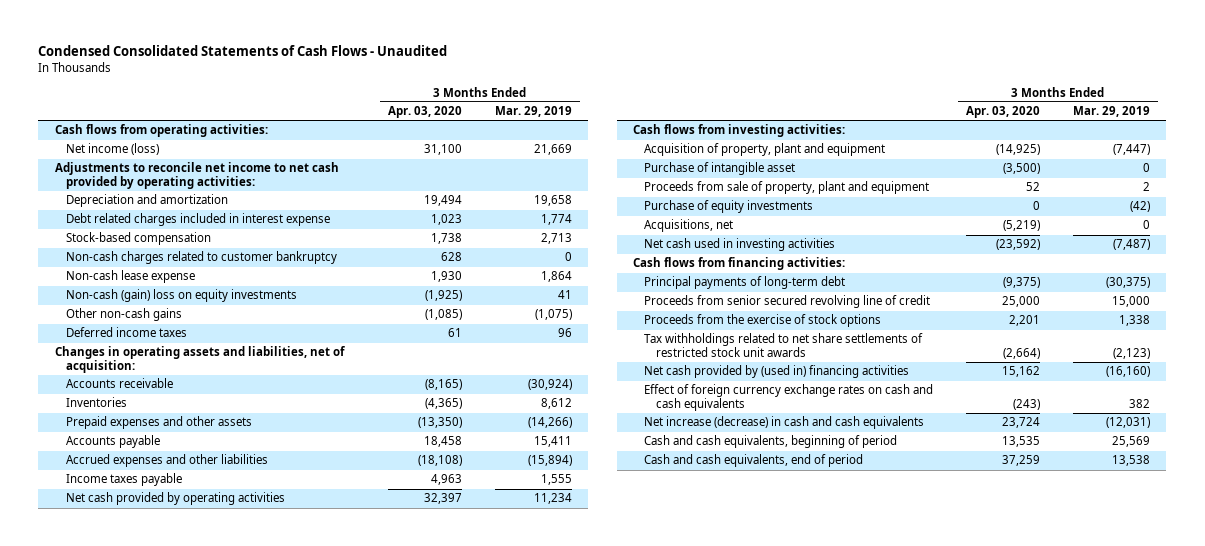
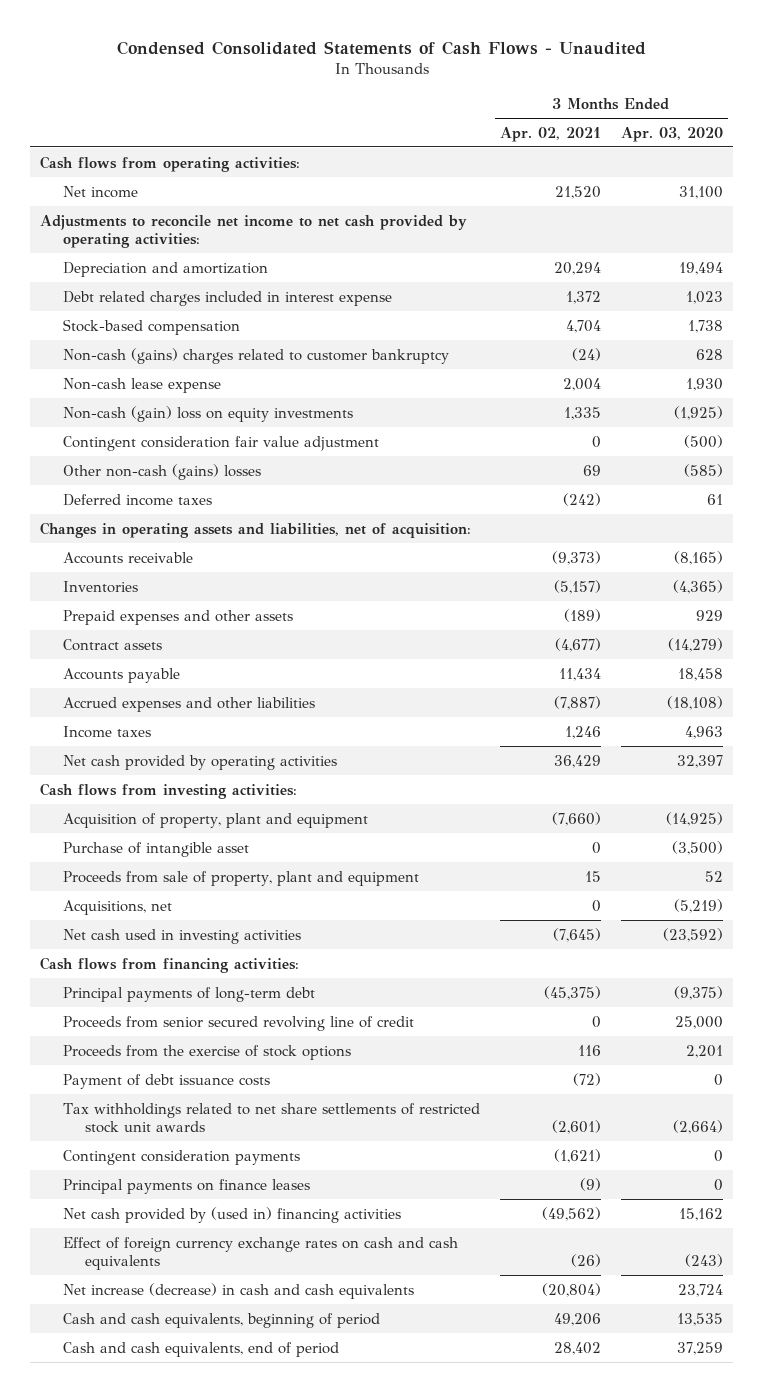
[494,106,572,118] Mar. 29, 2019 -> none
none -> [499,126,601,142] Apr. 02, 2021
[66,143,160,156] Net income (loss) -> [62,185,138,198] Net income
[66,251,338,265] Non-cash charges related to customer bankruptcy -> [62,347,449,364] Non-cash (gains) charges related to customer bankruptcy
none -> [62,435,379,451] Contingent consideration fair value adjustment
[66,308,183,322] Other non-cash gains -> [62,463,261,480] Other non-cash (gains) losses
[424,309,462,321] (1,085) -> [683,463,723,477] (585)
[417,417,462,429] (13,350) -> [695,609,723,621] 929
none -> [62,638,162,651] Contract assets
[66,473,183,487] Income taxes payable -> [62,725,151,738] Income taxes
[644,200,814,214] Purchase of equity investments -> none
none -> [62,1073,270,1089] Payment of debt issuance costs
none -> [62,1149,300,1165] Contingent consideration payments
none -> [62,1178,310,1194] Principal payments on finance leases

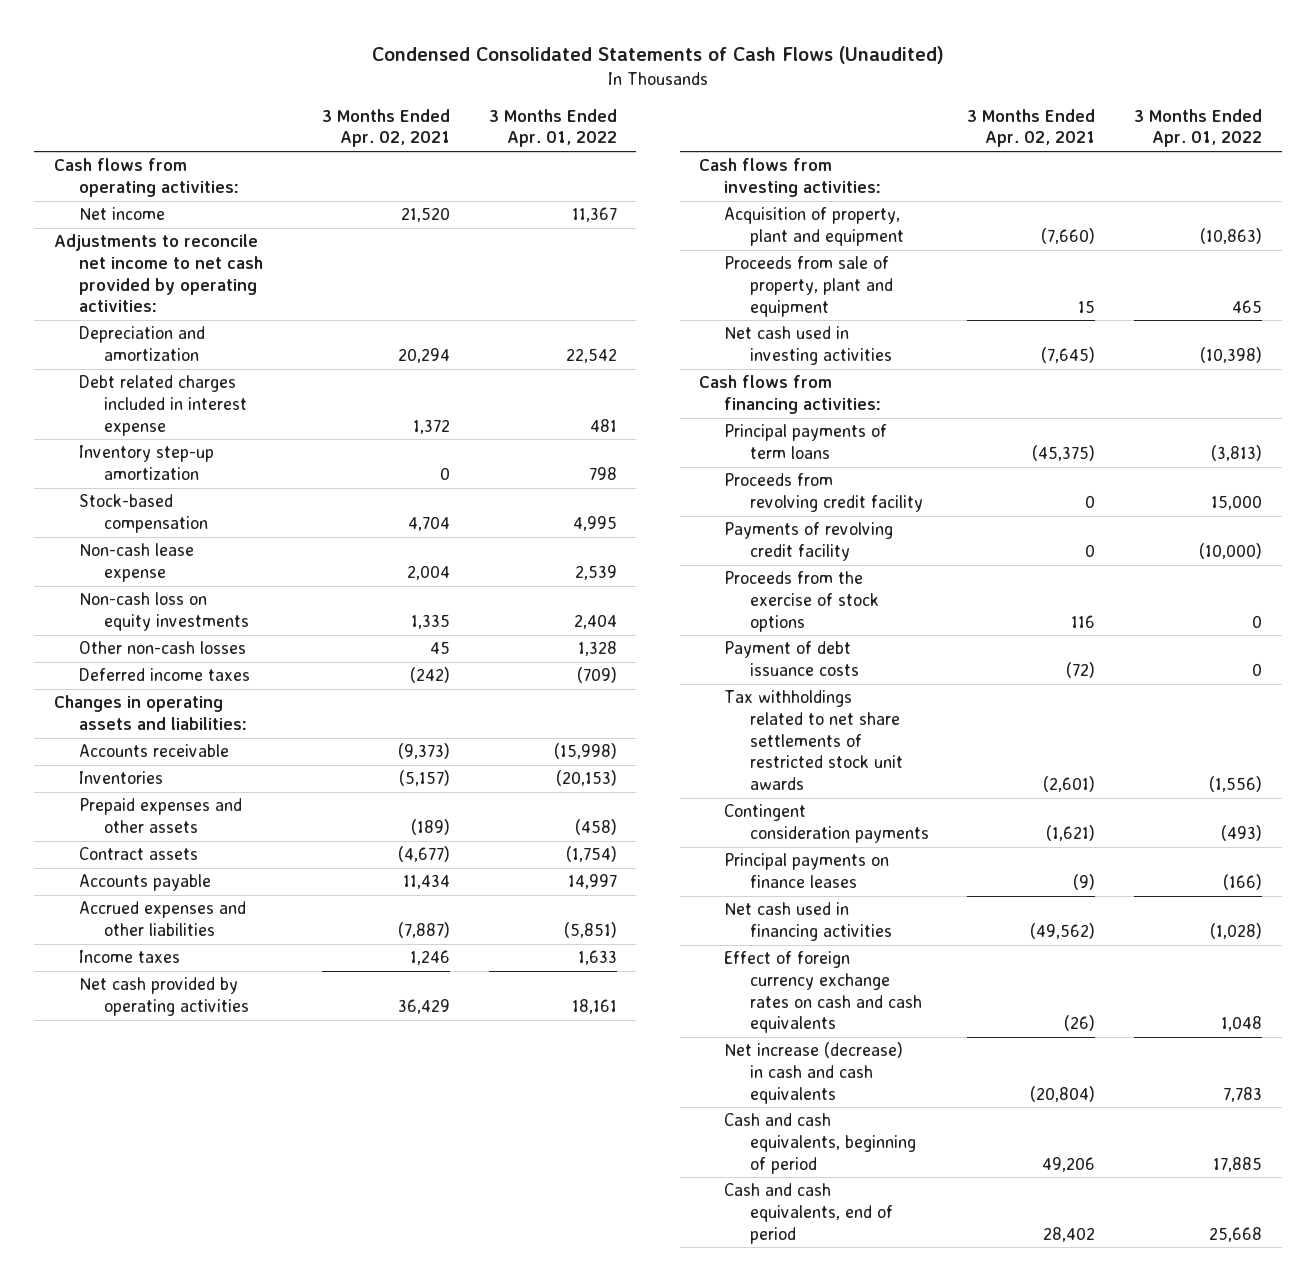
[116,40,646,55] Condensed Consolidated Statements of Cash Flows - Unaudited -> [372,46,945,65] Condensed Consolidated Statements of Cash Flows (Unaudited)
[620,126,723,142] Apr. 03, 2020 -> none
none -> [488,108,617,148] 3 Months Ended Apr. 01, 2022
none -> [79,445,215,481] Inventory step-up amortization
[62,347,449,364] Non-cash (gains) charges related to customer bankruptcy -> none
[62,435,379,451] Contingent consideration fair value adjustment -> none
[62,405,353,422] Non-cash (gain) loss on equity investments -> [79,592,250,632] Non-cash loss on equity investments
[62,463,261,480] Other non-cash (gains) losses -> [79,641,247,655] Other non-cash losses
[582,464,601,476] 69 -> [430,641,451,655] 45
[40,521,472,538] Changes in operating assets and liabilities, net of acquisition: -> [53,695,248,731] Changes in operating assets and liabilities:
[62,841,249,857] Purchase of intangible asset -> none
[62,899,172,915] Acquisitions, net -> none
[62,986,315,1002] Principal payments of long-term debt -> [724,424,888,460] Principal payments of term loans
[62,1015,414,1031] Proceeds from senior secured revolving line of credit -> [724,473,923,513] Proceeds from revolving credit facility
none -> [724,522,894,562] Payments of revolving credit facility
[62,1206,401,1223] Net cash provided by (used in) financing activities -> [724,902,892,942] Net cash used in financing activities

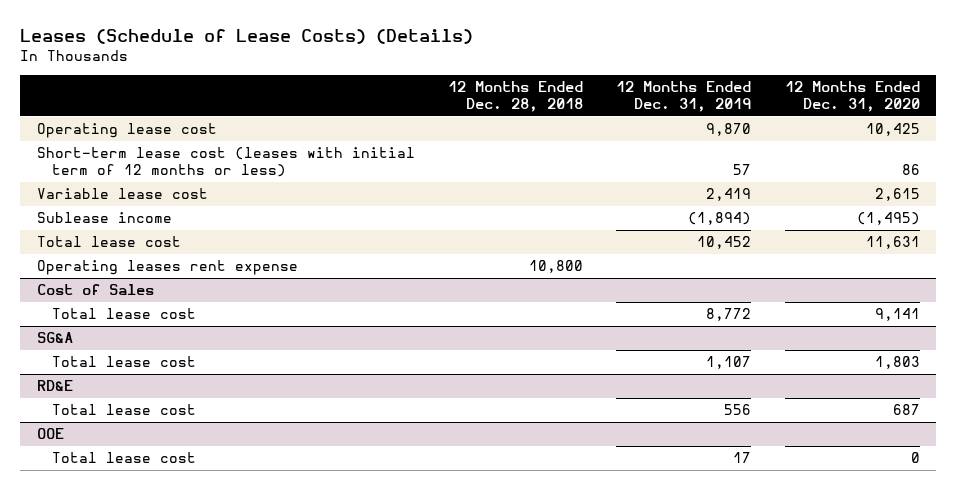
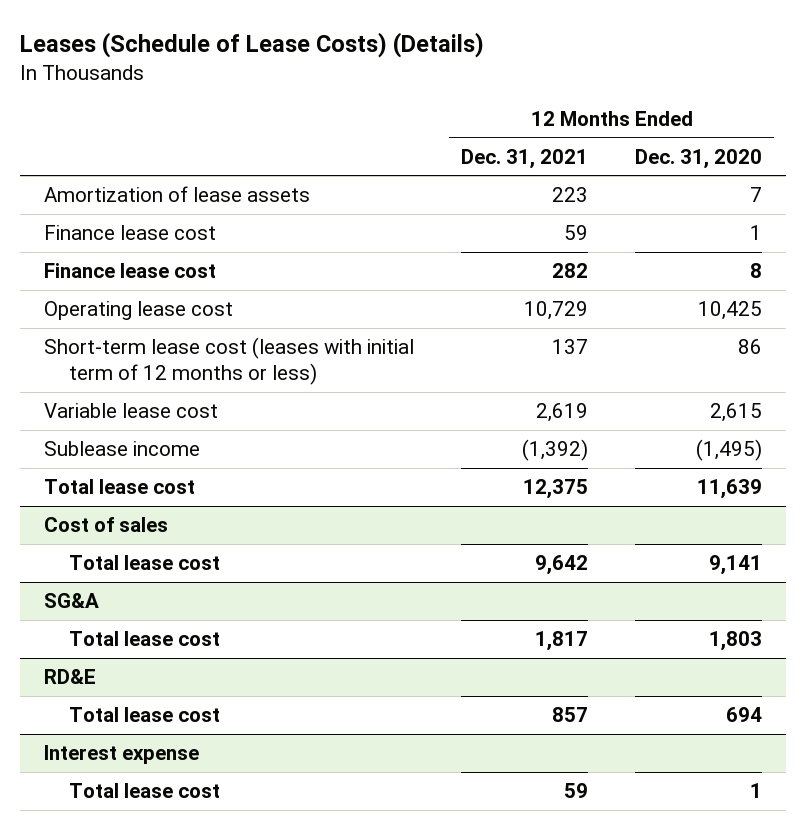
[447,81,583,113] 12 Months Ended Dec. 28, 2018 -> none
[616,81,752,113] 12 Months Ended Dec. 31, 2019 -> none
none -> [461,148,589,169] Dec. 31, 2021
none -> [43,186,310,203] Amortization of lease assets
none -> [43,225,216,241] Finance lease cost
none -> [43,263,216,279] Finance lease cost
[36,260,298,276] Operating leases rent expense -> none
[865,236,920,250] 11,631 -> [697,479,763,500] 11,639
[36,284,154,296] Cost of Sales -> [43,517,168,533] Cost of sales
[36,428,64,440] OOE -> none
[892,404,920,416] 687 -> [726,707,763,723] 694
none -> [43,745,199,765] Interest expense
[910,452,920,464] 0 -> [750,783,763,799] 1

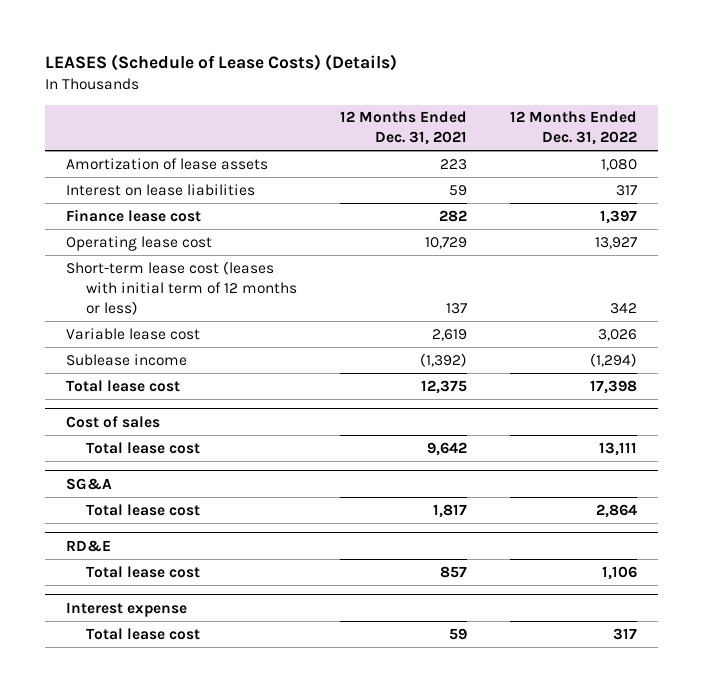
[20,32,485,59] Leases (Schedule of Lease Costs) (Details) -> [44,54,397,72] LEASES (Schedule of Lease Costs) (Details)
[635,148,763,169] Dec. 31, 2020 -> none
none -> [509,111,637,146] 12 Months Ended Dec. 31, 2022
[43,225,216,241] Finance lease cost -> [66,183,256,196] Interest on lease liabilities

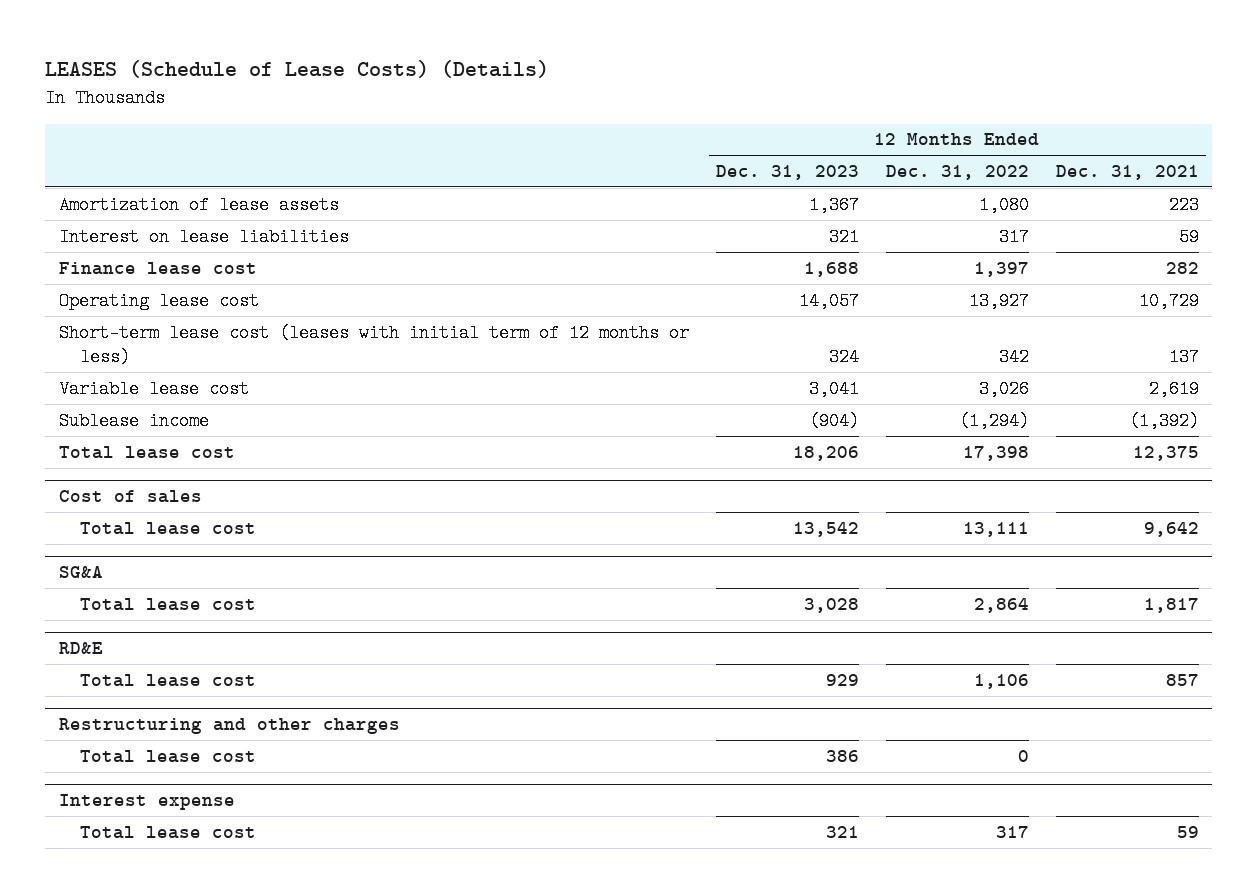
none -> [715,164,859,180] Dec. 31, 2023
none -> [58,717,400,734] Restructuring and other charges
none -> [80,749,257,763] Total lease cost

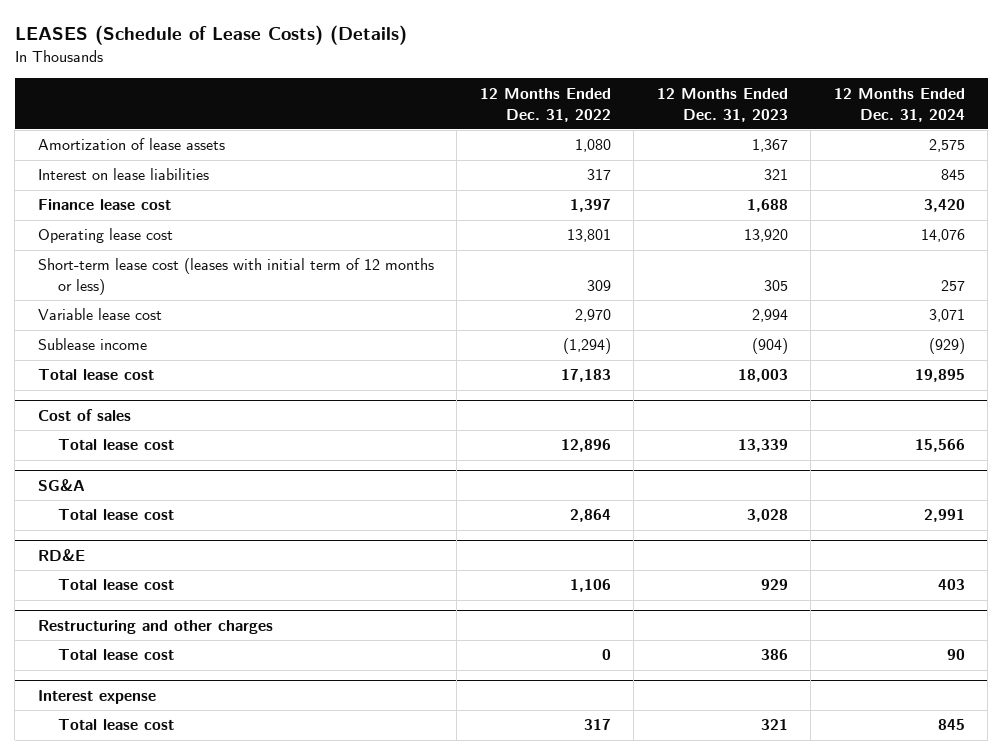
[1055,164,1199,180] Dec. 31, 2021 -> none
none -> [833,87,965,122] 12 Months Ended Dec. 31, 2024
[798,291,859,310] 14,057 -> [743,229,788,243] 13,920
[968,291,1029,310] 13,927 -> [566,229,611,243] 13,801
[828,347,859,366] 324 -> [763,280,788,292] 305
[998,347,1029,366] 342 -> [586,280,611,292] 309
[808,379,859,398] 3,041 -> [751,309,788,323] 2,994
[978,379,1029,398] 3,026 -> [574,309,611,323] 2,970
[792,445,859,461] 18,206 -> [737,369,788,383] 18,003
[962,445,1029,461] 17,398 -> [560,369,611,383] 17,183
[792,521,859,537] 13,542 -> [737,439,788,453] 13,339
[962,521,1029,537] 13,111 -> [560,439,611,453] 12,896

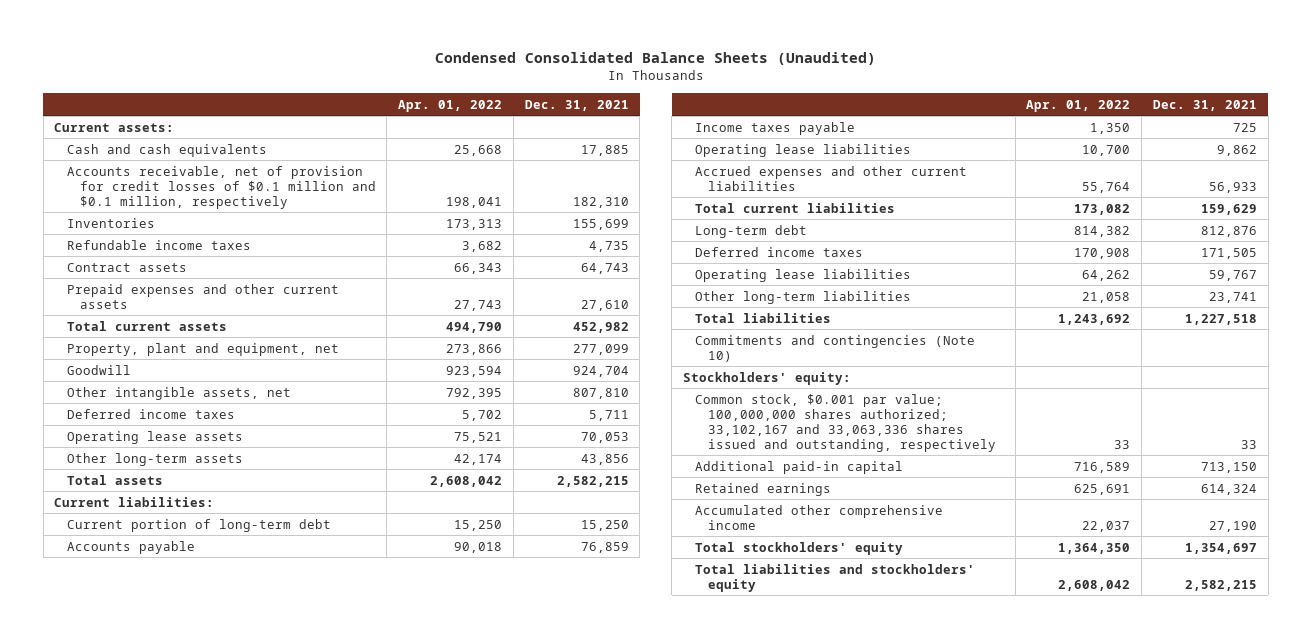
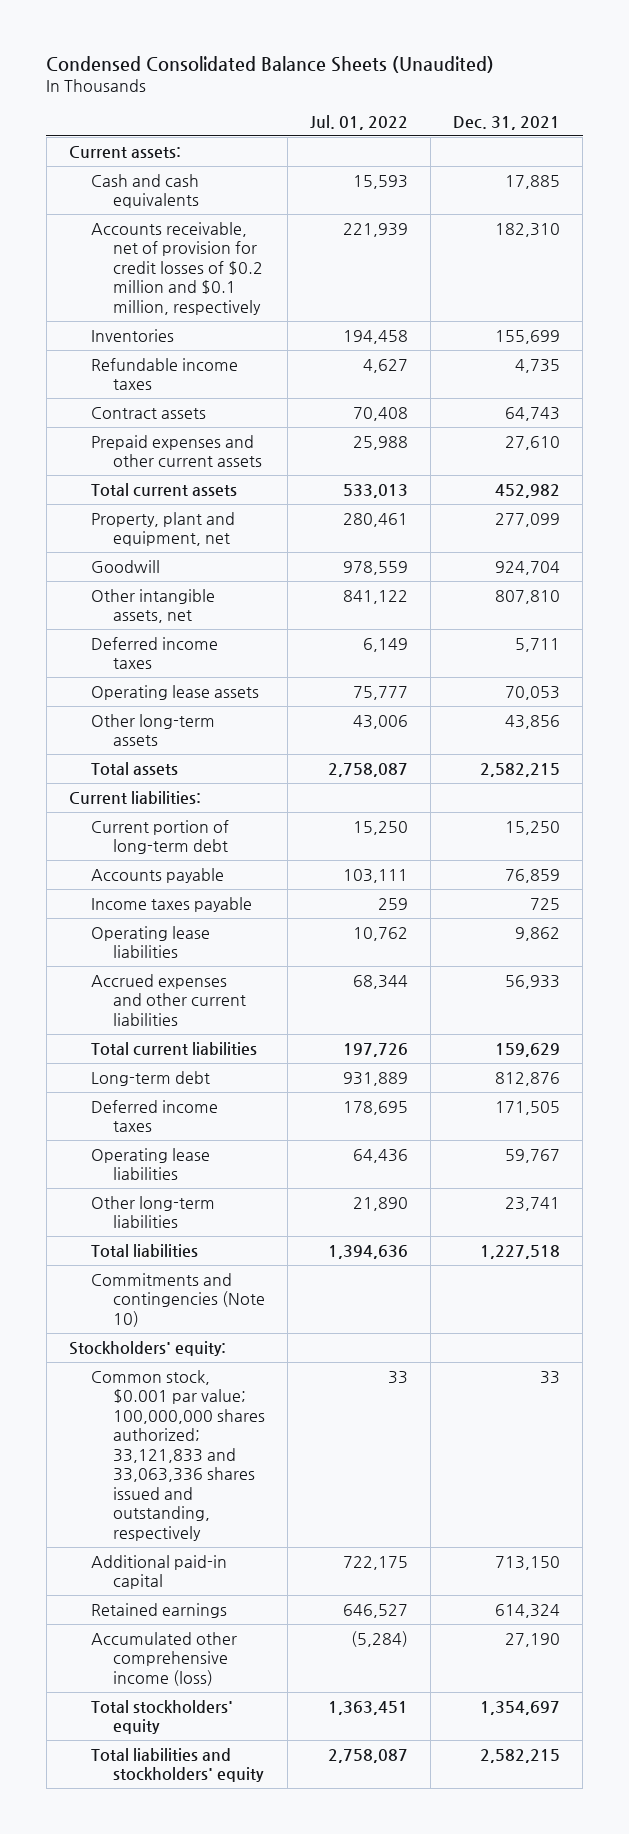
[398,99,503,112] Apr. 01, 2022 -> none
none -> [309,114,408,130] Jul. 01, 2022
[67,165,376,209] Accounts receivable, net of provision for credit losses of $0.1 million and $0.1 million, respectively -> [90,221,263,315] Accounts receivable, net of provision for credit losses of $0.2 million and $0.1 million, respectively
[695,393,996,452] Common stock, $0.001 par value; 100,000,000 shares authorized; 33,102,167 and 33,063,336 shares issued and outstanding, respectively -> [90,1369,265,1541] Common stock, $0.001 par value; 100,000,000 shares authorized; 33,121,833 and 33,063,336 shares issued and outstanding, respectively
[695,504,944,530] Accumulated other comprehensive income -> [90,1631,237,1686] Accumulated other comprehensive income (loss)

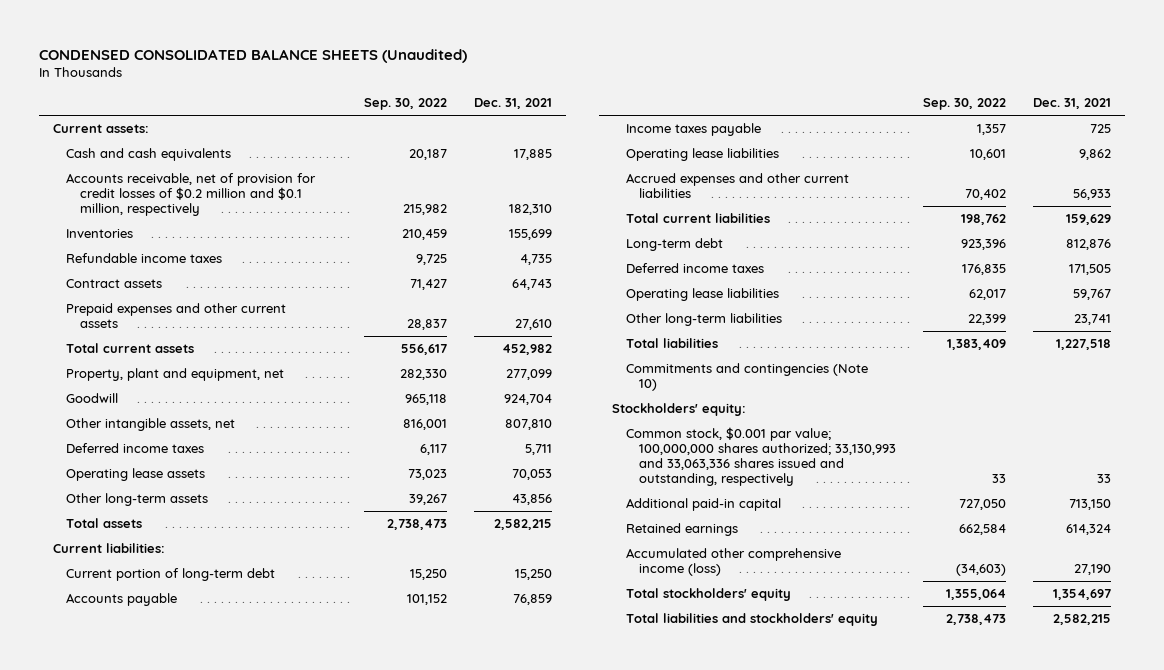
[46,56,495,74] Condensed Consolidated Balance Sheets (Unaudited) -> [39,48,468,63] CONDENSED CONSOLIDATED BALANCE SHEETS (Unaudited)
[309,114,408,130] Jul. 01, 2022 -> none
none -> [363,98,447,111] Sep. 30, 2022
[90,1369,265,1541] Common stock, $0.001 par value; 100,000,000 shares authorized; 33,121,833 and 33,063,336 shares issued and outstanding, respectively -> [625,427,896,487] Common stock, $0.001 par value; 100,000,000 shares authorized; 33,130,993 and 33,063,336 shares issued and outstanding, respectively

